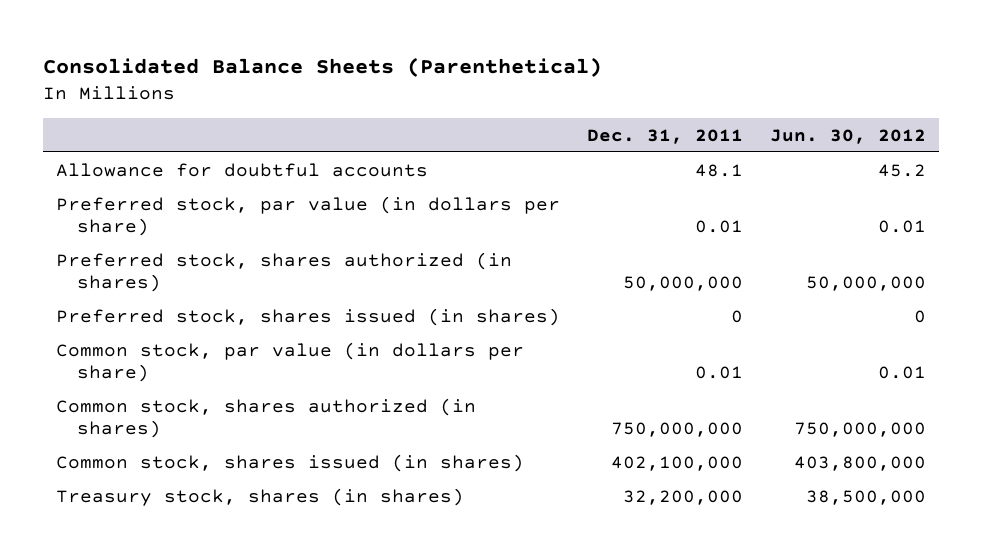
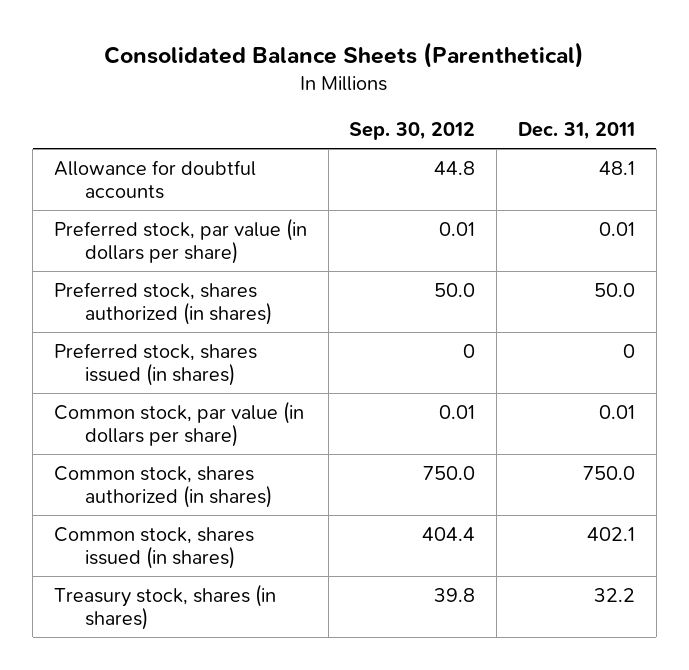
[769,128,926,144] Jun. 30, 2012 -> none
none -> [349,121,476,140] Sep. 30, 2012
[622,276,743,292] 50,000,000 -> [593,282,635,297] 50.0
[610,422,743,438] 750,000,000 -> [582,465,635,480] 750.0
[610,455,743,471] 402,100,000 -> [586,526,635,541] 402.1
[622,489,743,505] 32,200,000 -> [593,587,635,602] 32.2

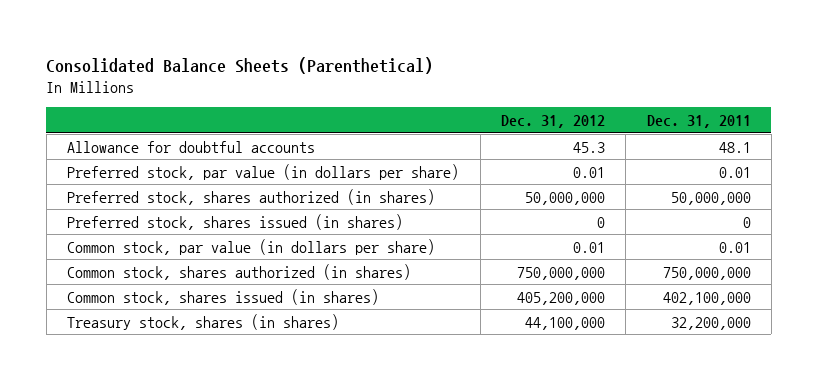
[349,121,476,140] Sep. 30, 2012 -> none
none -> [500,114,605,128] Dec. 31, 2012
[593,282,635,297] 50.0 -> [670,191,751,205] 50,000,000
[582,465,635,480] 750.0 -> [662,266,751,280] 750,000,000
[586,526,635,541] 402.1 -> [662,291,751,305] 402,100,000
[593,587,635,602] 32.2 -> [670,316,751,330] 32,200,000

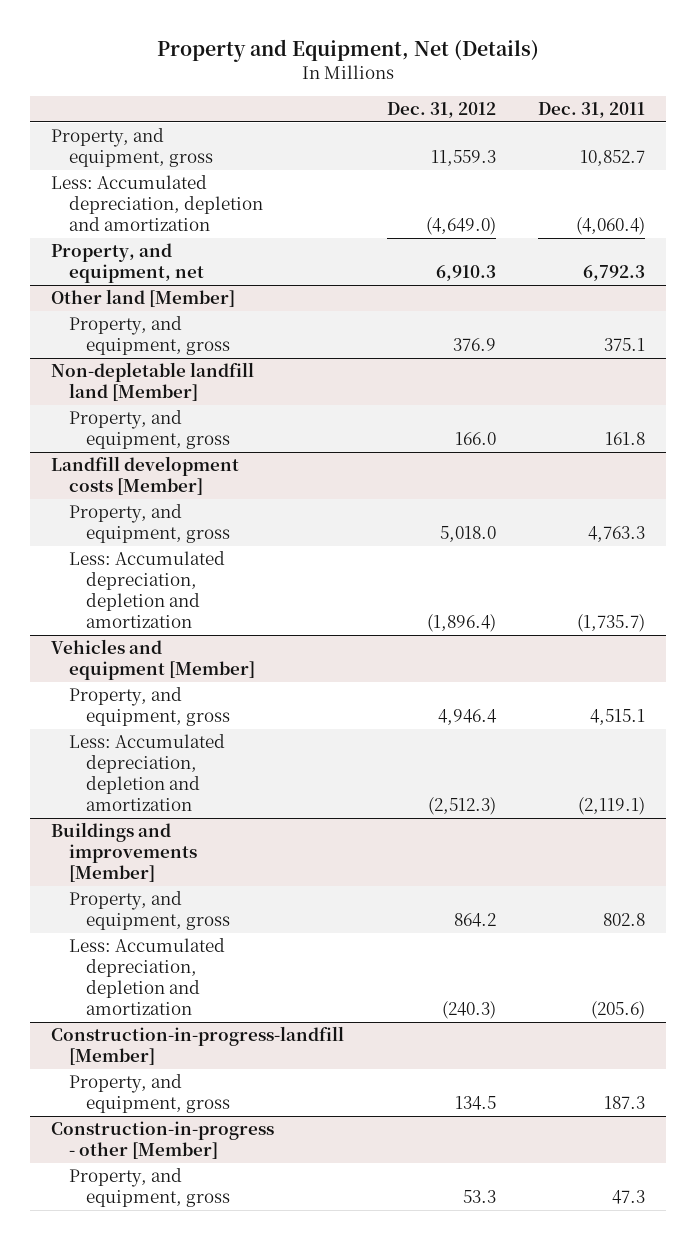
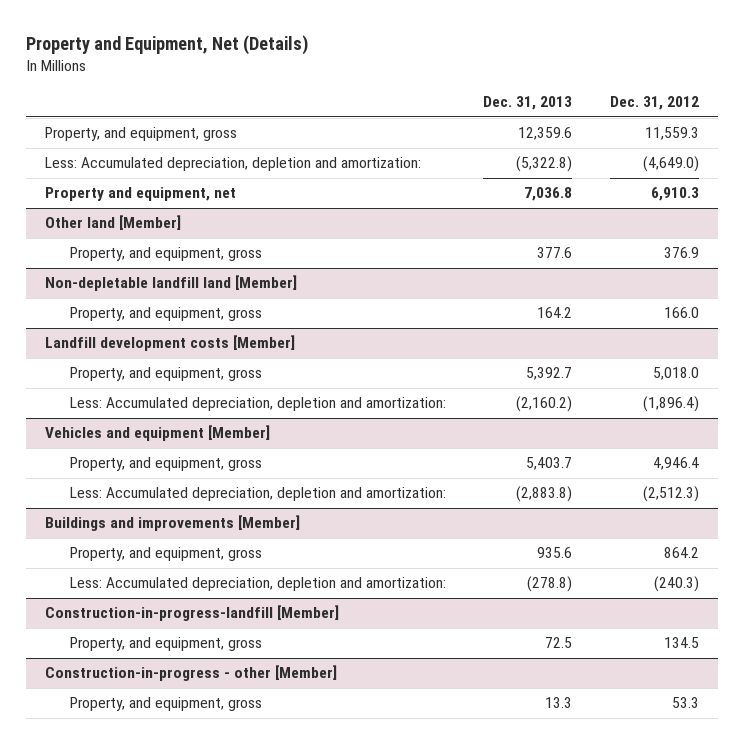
[538,102,646,119] Dec. 31, 2011 -> none
none -> [483,96,573,111] Dec. 31, 2013
[51,174,263,232] Less: Accumulated depreciation, depletion and amortization -> [45,157,422,172] Less: Accumulated depreciation, depletion and amortization:
[51,242,204,284] Property, and equipment, net -> [45,187,237,202] Property and equipment, net
[68,550,225,629] Less: Accumulated depreciation, depletion and amortization -> [69,397,446,412] Less: Accumulated depreciation, depletion and amortization:
[68,733,225,812] Less: Accumulated depreciation, depletion and amortization -> [69,487,446,502] Less: Accumulated depreciation, depletion and amortization:
[68,937,225,1016] Less: Accumulated depreciation, depletion and amortization -> [69,577,446,592] Less: Accumulated depreciation, depletion and amortization:

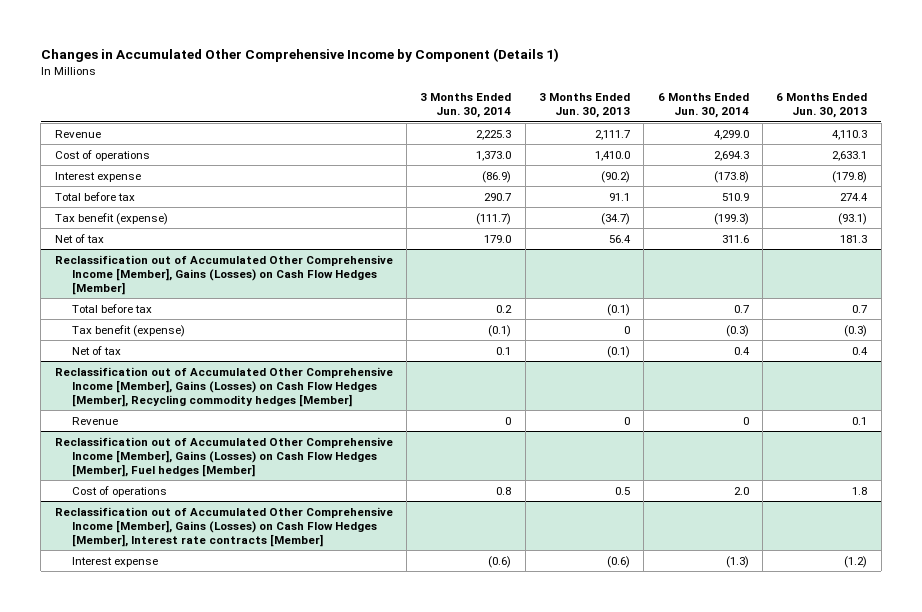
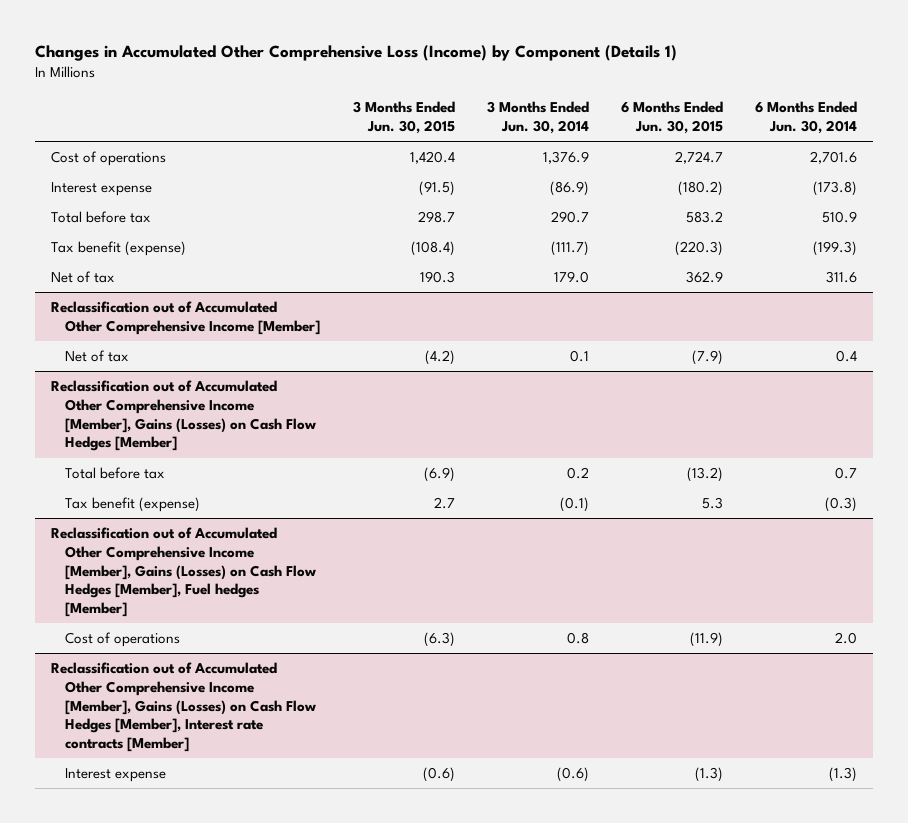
[40,48,559,63] Changes in Accumulated Other Comprehensive Income by Component (Details 1) -> [34,45,677,62] Changes in Accumulated Other Comprehensive Loss (Income) by Component (Details 1)
[539,93,631,119] 3 Months Ended Jun. 30, 2013 -> none
[776,93,868,119] 6 Months Ended Jun. 30, 2013 -> none
none -> [352,101,455,134] 3 Months Ended Jun. 30, 2015
none -> [621,101,724,134] 6 Months Ended Jun. 30, 2015
[54,129,101,138] Revenue -> none
[476,150,512,161] 1,373.0 -> [542,150,589,164] 1,376.9
[713,150,749,161] 2,694.3 -> [810,150,858,164] 2,701.6
none -> [50,300,321,335] Reclassification out of Accumulated Other Comprehensive Income [Member]
none -> [65,349,130,362] Net of tax
[71,345,121,355] Net of tax -> none
[54,366,393,407] Reclassification out of Accumulated Other Comprehensive Income [Member], Gains (Losses) on Cash Flow Hedges [Member], Recycling commodity hedges [Member] -> none
[71,416,118,425] Revenue -> none

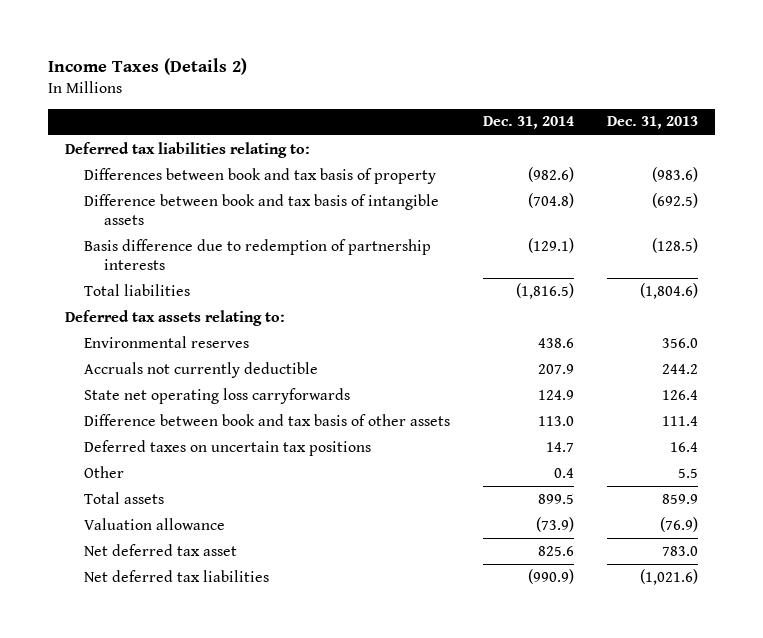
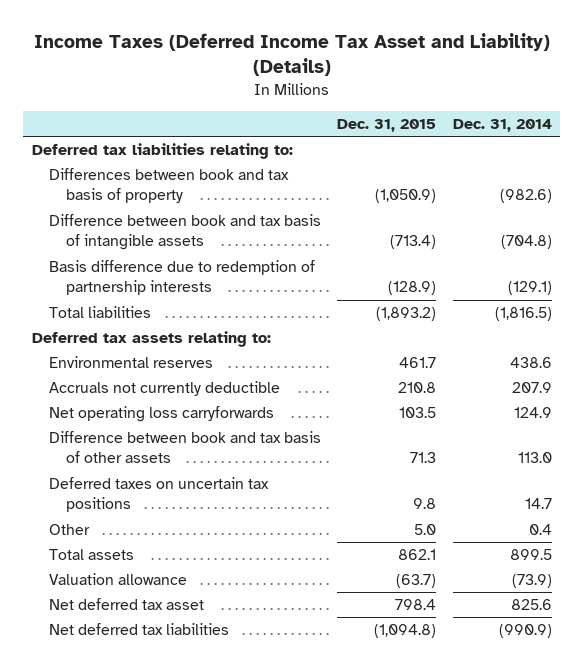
[48,58,248,76] Income Taxes (Details 2) -> [33,33,550,77] Income Taxes (Deferred Income Tax Asset and Liability) (Details)
[607,116,699,130] Dec. 31, 2013 -> none
none -> [337,118,437,132] Dec. 31, 2015
[84,387,351,404] State net operating loss carryforwards -> [48,406,274,423] Net operating loss carryforwards

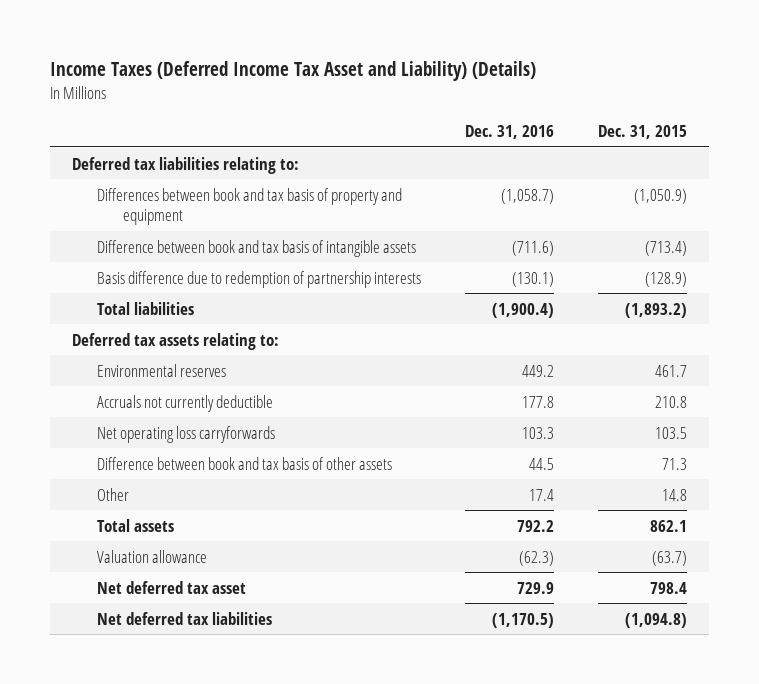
[452,118,552,132] Dec. 31, 2014 -> none
none -> [465,124,555,139] Dec. 31, 2016
[48,168,289,204] Differences between book and tax basis of property -> [97,187,403,226] Differences between book and tax basis of property and equipment
[48,477,269,513] Deferred taxes on uncertain tax positions -> none
[414,524,437,536] 5.0 -> [661,488,687,501] 14.8

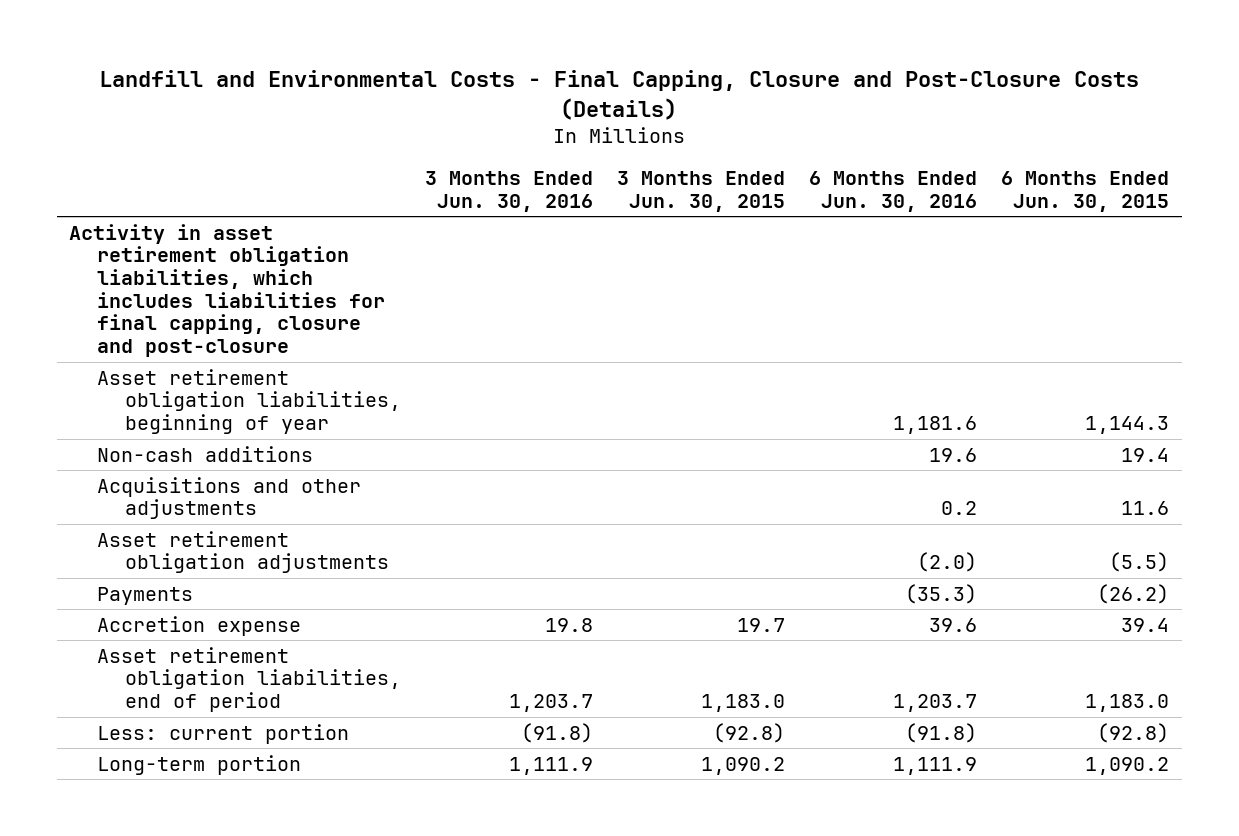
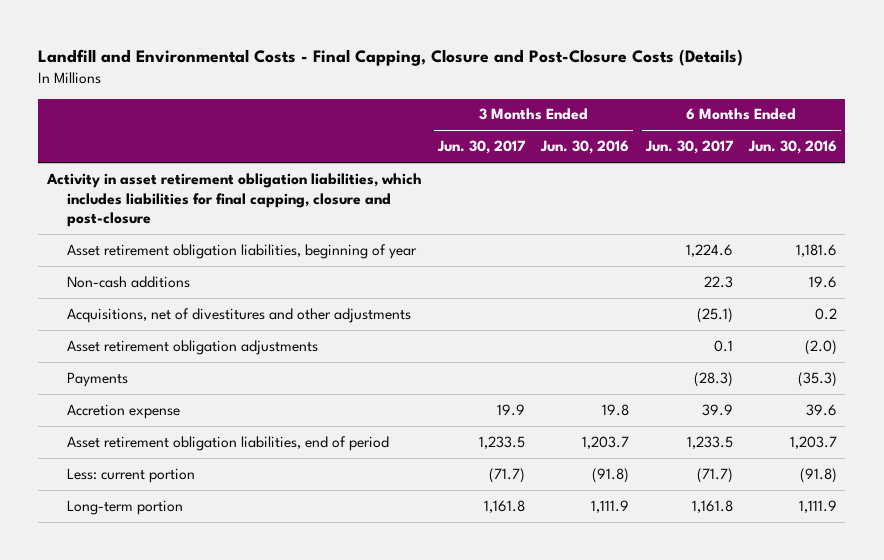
[617,170,786,212] 3 Months Ended Jun. 30, 2015 -> none
[1001,170,1170,212] 6 Months Ended Jun. 30, 2015 -> none
none -> [436,140,526,155] Jun. 30, 2017
none -> [644,140,734,155] Jun. 30, 2017
[97,476,362,520] Acquisitions and other adjustments -> [67,307,412,323] Acquisitions, net of divestitures and other adjustments

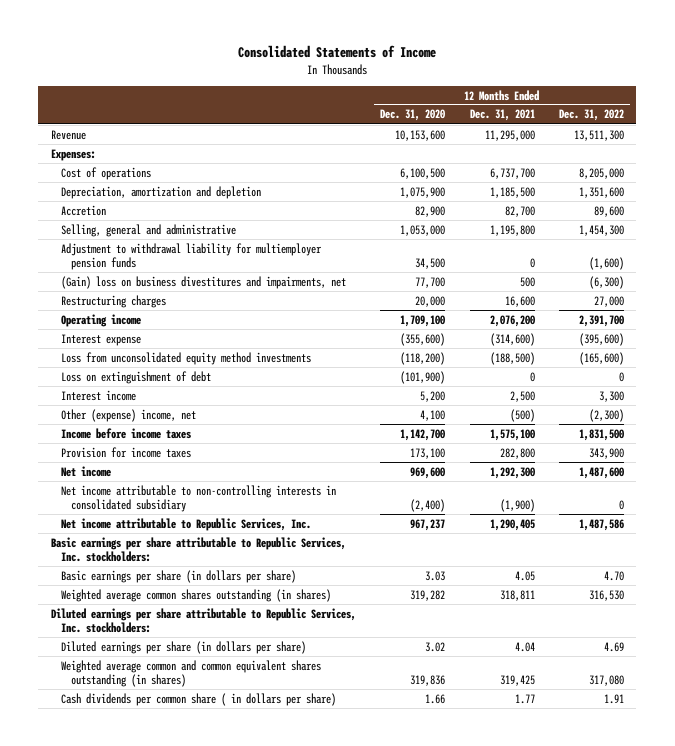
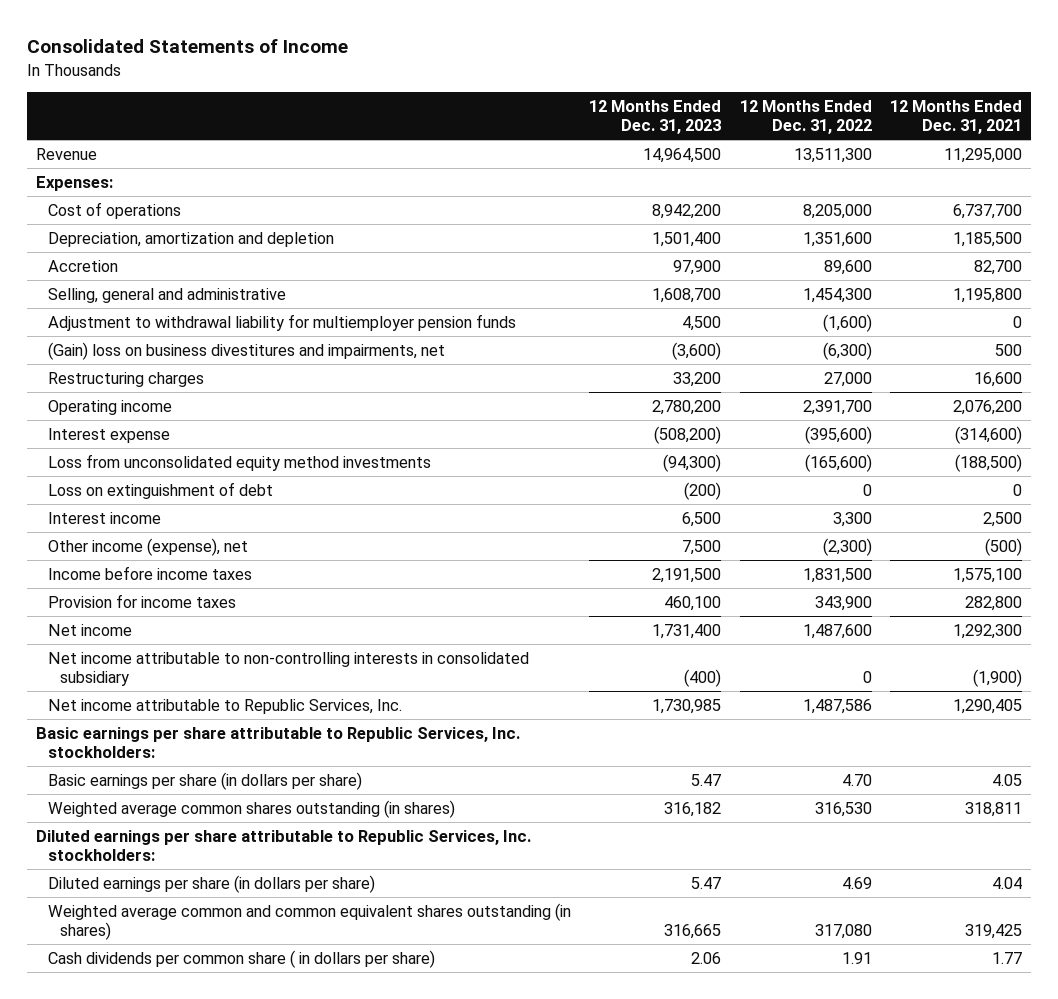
[380,109,446,122] Dec. 31, 2020 -> none
none -> [589,99,722,135] 12 Months Ended Dec. 31, 2023
[60,408,196,422] Other (expense) income, net -> [48,537,249,556] Other income (expense), net

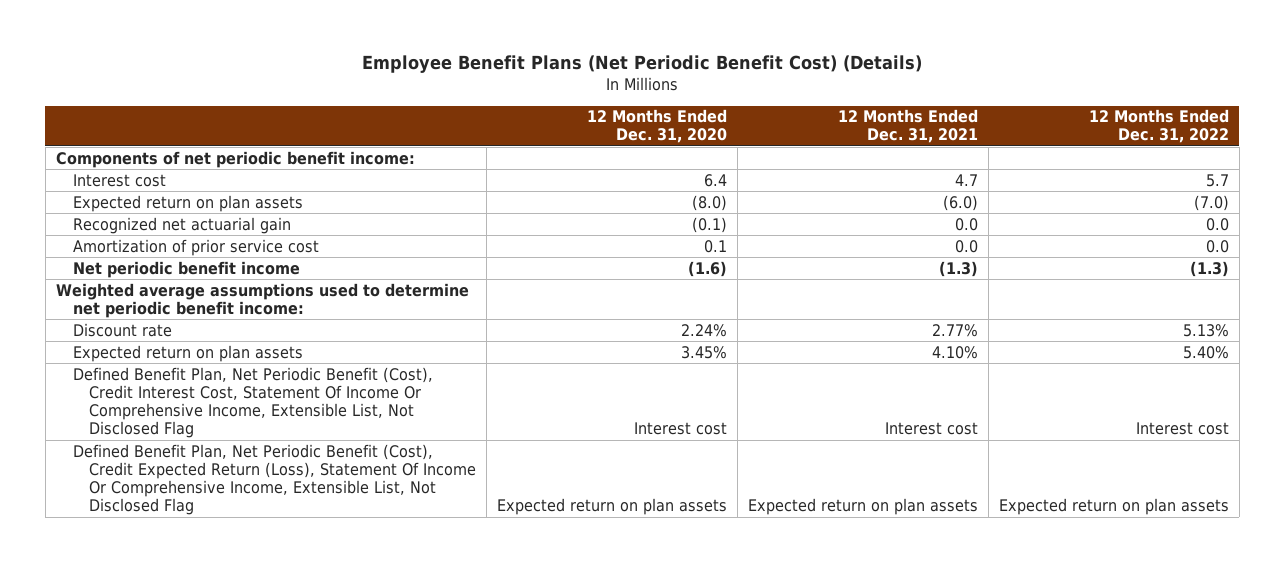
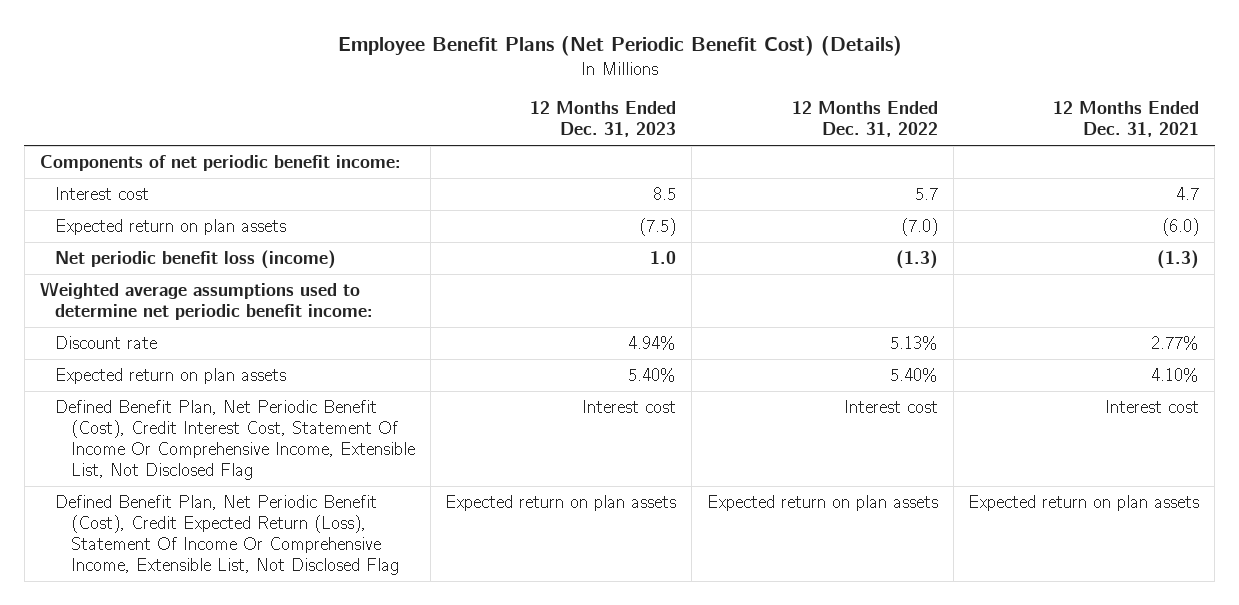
[587,109,728,144] 12 Months Ended Dec. 31, 2020 -> none
none -> [530,101,677,138] 12 Months Ended Dec. 31, 2023
[72,216,291,234] Recognized net actuarial gain -> none
[72,238,319,256] Amortization of prior service cost -> none
[72,260,300,278] Net periodic benefit income -> [55,249,337,269] Net periodic benefit loss (income)

